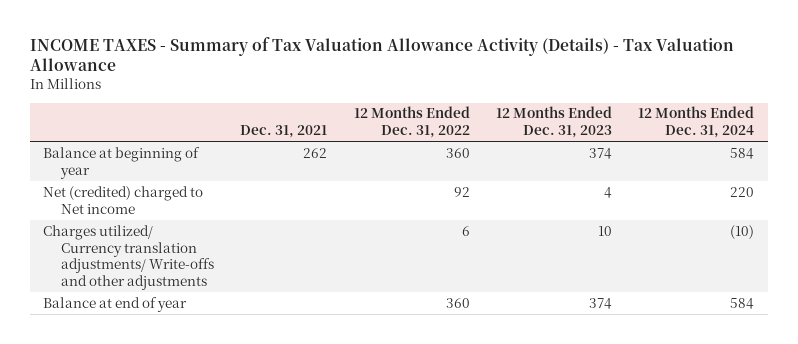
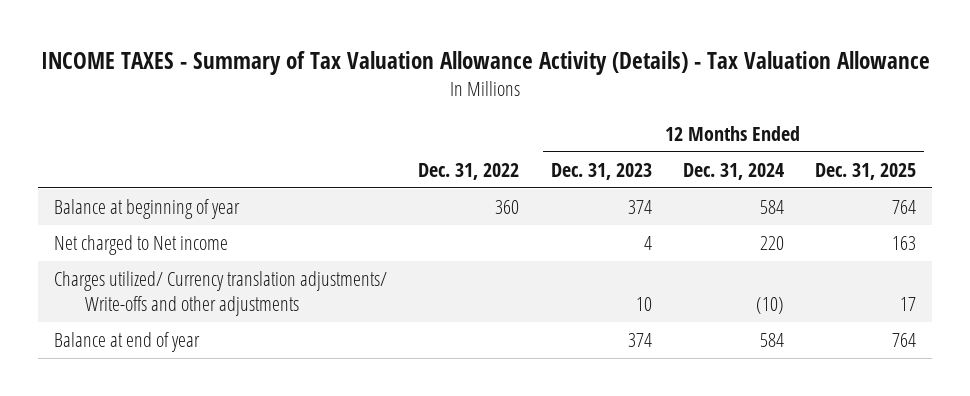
[240,125,328,139] Dec. 31, 2021 -> none
[353,106,470,139] 12 Months Ended Dec. 31, 2022 -> none
none -> [418,162,520,180] Dec. 31, 2022
none -> [815,162,917,180] Dec. 31, 2025
[43,185,204,214] Net (credited) charged to Net income -> [54,234,229,255] Net charged to Net income

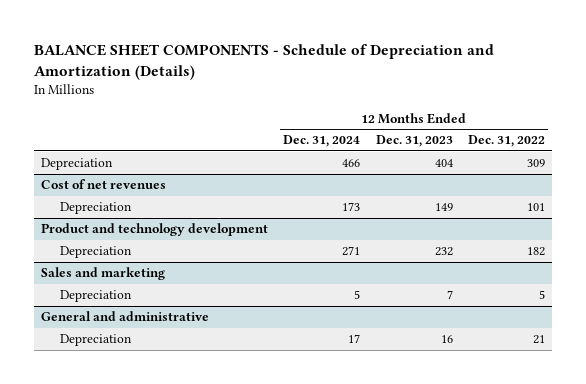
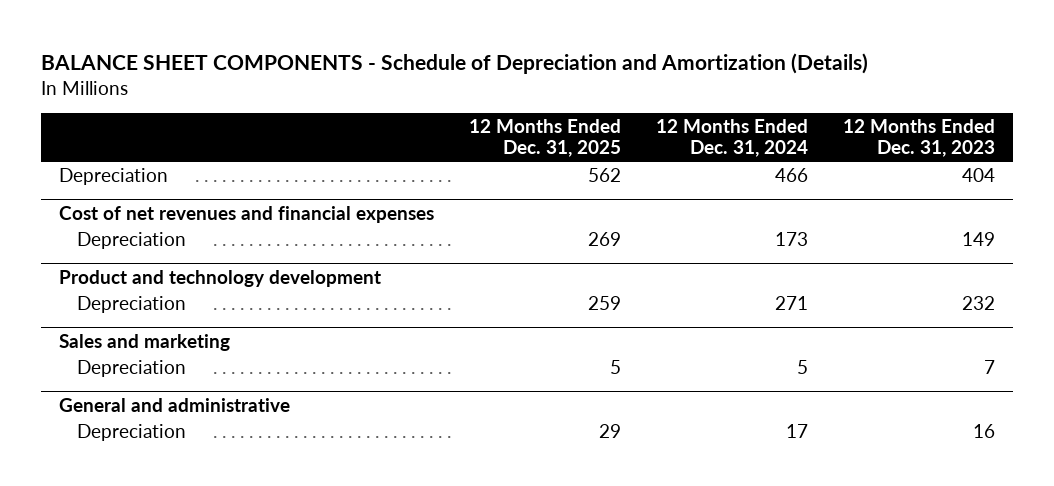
[467,135,545,148] Dec. 31, 2022 -> none
none -> [468,118,621,158] 12 Months Ended Dec. 31, 2025
[41,179,167,190] Cost of net revenues -> [58,205,434,223] Cost of net revenues and financial expenses

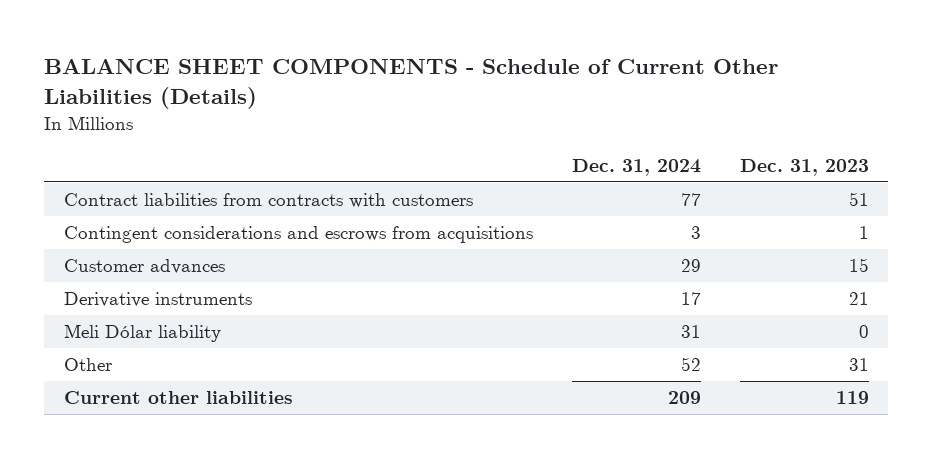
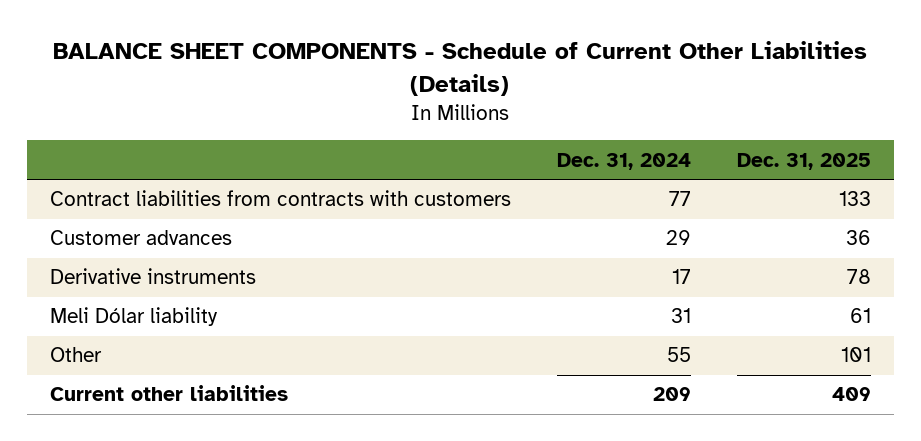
[739,158,869,176] Dec. 31, 2023 -> none
none -> [736,152,871,170] Dec. 31, 2025
[63,225,533,243] Contingent considerations and escrows from acquisitions -> none
[680,356,701,371] 52 -> [666,347,691,363] 55

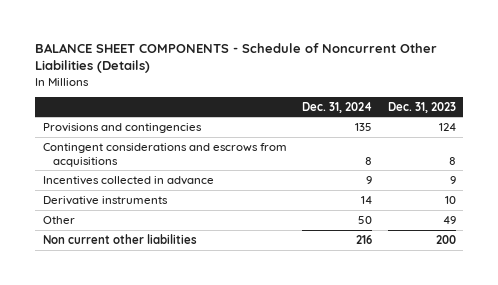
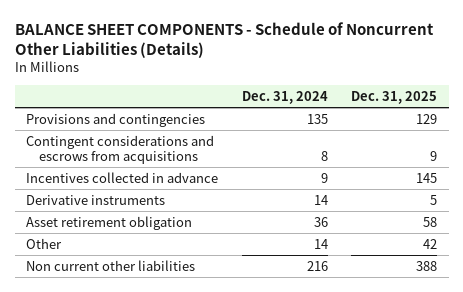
[387,101,456,113] Dec. 31, 2023 -> none
none -> [351,91,438,105] Dec. 31, 2025
none -> [26,215,193,230] Asset retirement obligation
[358,215,373,224] 50 -> [313,238,328,249] 14

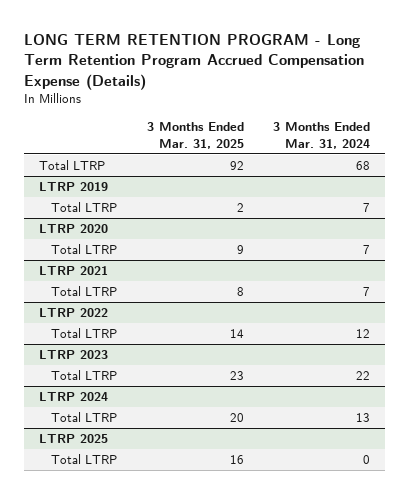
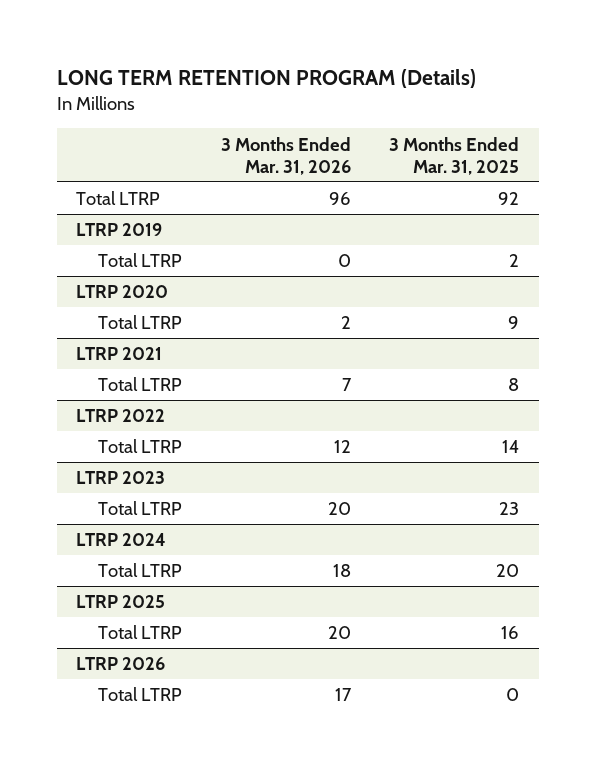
[24,33,365,90] LONG TERM RETENTION PROGRAM - Long Term Retention Program Accrued Compensation Expense (Details) -> [56,69,476,89] LONG TERM RETENTION PROGRAM (Details)
[273,122,371,149] 3 Months Ended Mar. 31, 2024 -> none
none -> [220,136,351,175] 3 Months Ended Mar. 31, 2026
none -> [76,657,166,671] LTRP 2026
none -> [98,687,183,702] Total LTRP

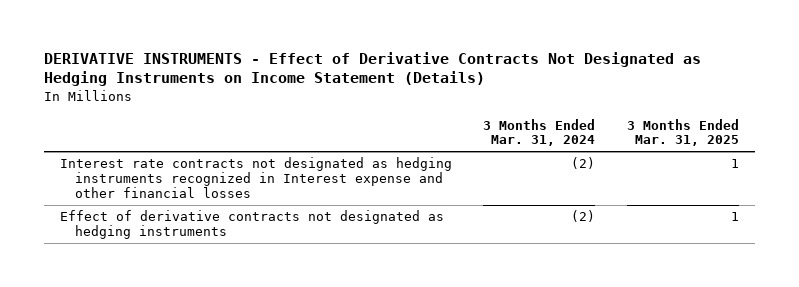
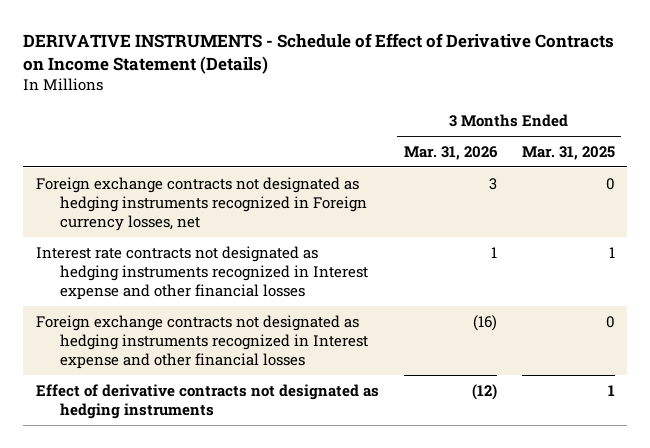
[43,51,701,87] DERIVATIVE INSTRUMENTS - Effect of Derivative Contracts Not Designated as Hedging Instruments on Income Statement (Details) -> [23,32,615,74] DERIVATIVE INSTRUMENTS - Schedule of Effect of Derivative Contracts on Income Statement (Details)
[483,118,596,147] 3 Months Ended Mar. 31, 2024 -> none
none -> [403,145,498,160] Mar. 31, 2026
none -> [35,176,367,232] Foreign exchange contracts not designated as hedging instruments recognized in Foreign currency losses, net
none -> [35,314,368,370] Foreign exchange contracts not designated as hedging instruments recognized in Interest expense and other financial losses

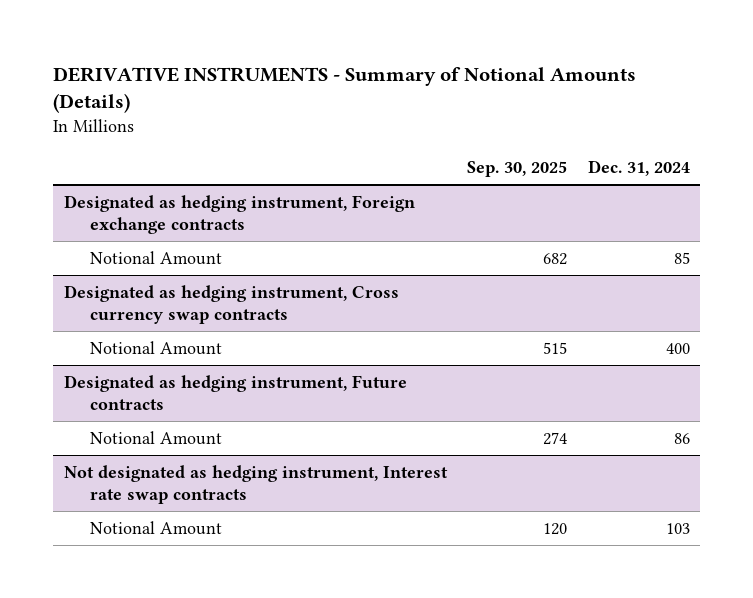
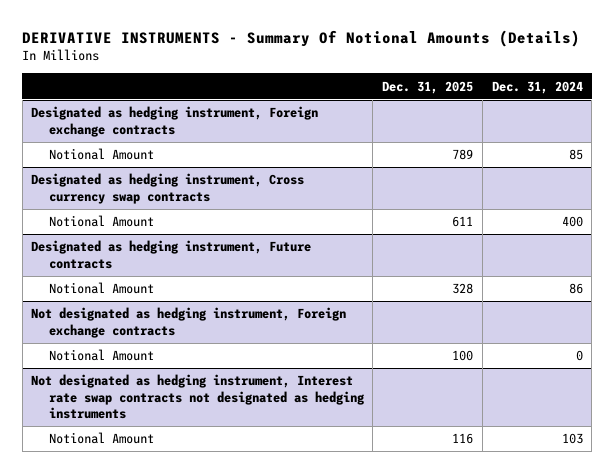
[53,66,637,114] DERIVATIVE INSTRUMENTS - Summary of Notional Amounts (Details) -> [22,29,581,47] DERIVATIVE INSTRUMENTS - Summary Of Notional Amounts (Details)
[467,161,568,178] Sep. 30, 2025 -> none
none -> [382,80,474,94] Dec. 31, 2025
none -> [31,307,347,338] Not designated as hedging instrument, Foreign exchange contracts
none -> [48,349,154,362] Notional Amount
[63,464,448,504] Not designated as hedging instrument, Interest rate swap contracts -> [31,374,365,420] Not designated as hedging instrument, Interest rate swap contracts not designated as hedging instruments

